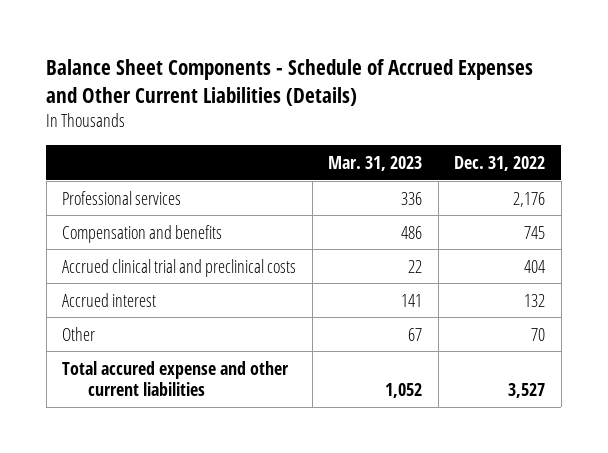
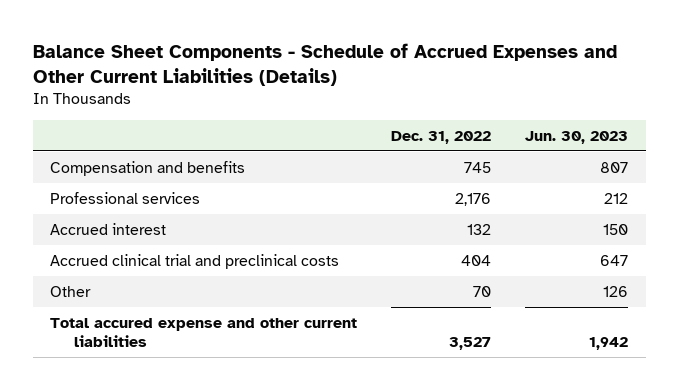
[328,156,423,172] Mar. 31, 2023 -> none
none -> [525,130,629,144] Jun. 30, 2023
[62,190,182,205] Professional services -> [49,191,200,204] Professional services
[62,258,297,277] Accrued clinical trial and preclinical costs -> [49,253,339,269] Accrued clinical trial and preclinical costs

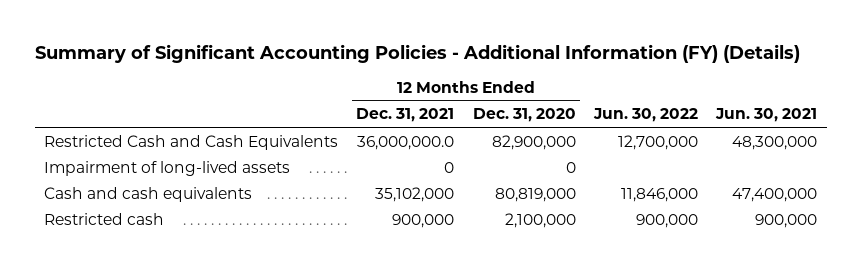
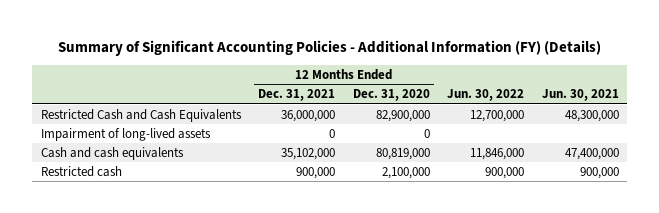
[357,135,455,150] 36,000,000.0 -> [281,109,336,122] 36,000,000

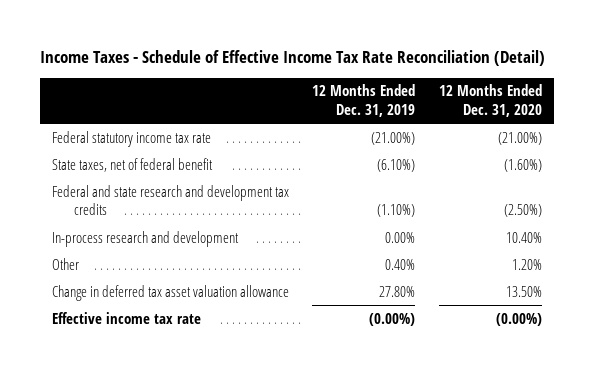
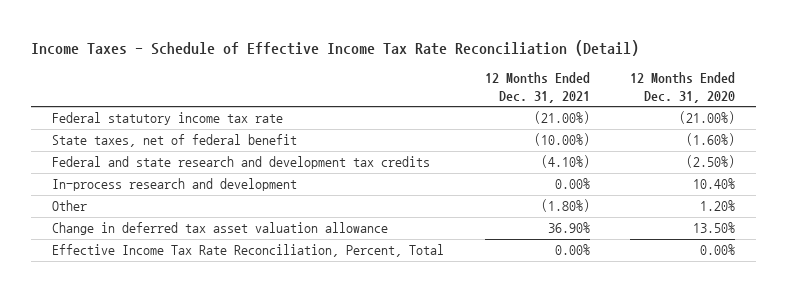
[312,84,416,118] 12 Months Ended Dec. 31, 2019 -> none
none -> [484,71,590,103] 12 Months Ended Dec. 31, 2021
[51,311,201,324] Effective income tax rate -> [51,244,444,258] Effective Income Tax Rate Reconciliation, Percent, Total
[496,312,543,326] (0.00%) -> [700,244,736,256] 0.00%

